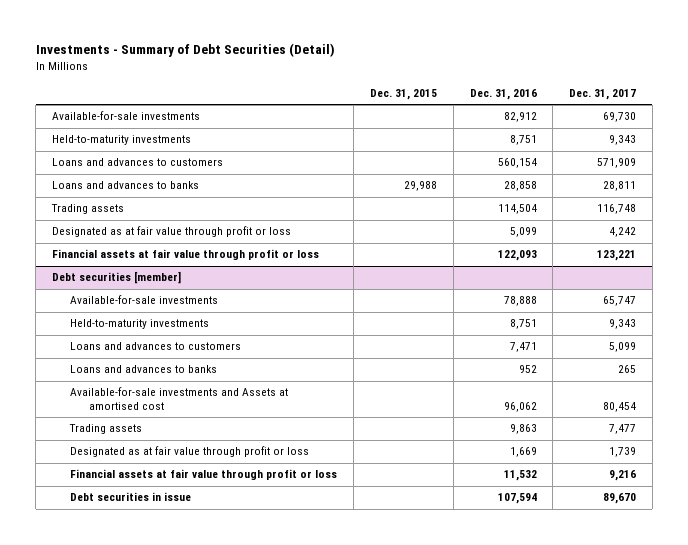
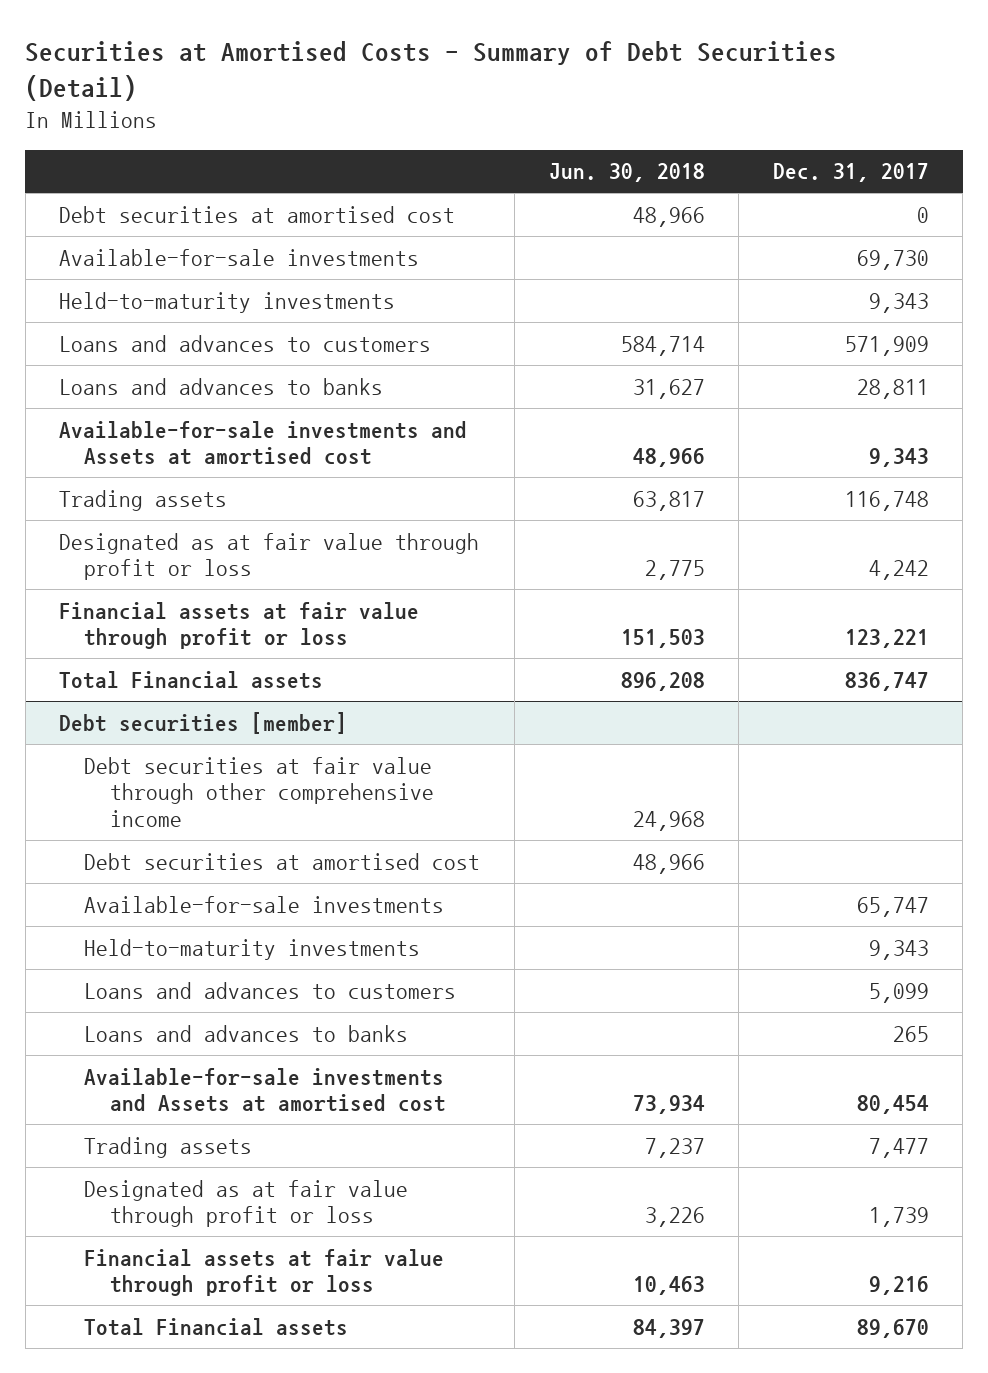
[35,43,335,58] Investments - Summary of Debt Securities (Detail) -> [25,41,838,101] Securities at Amortised Costs - Summary of Debt Securities (Detail)
[370,89,438,101] Dec. 31, 2015 -> none
[469,89,537,101] Dec. 31, 2016 -> none
none -> [548,163,705,183] Jun. 30, 2018
none -> [59,205,456,223] Debt securities at amortised cost
none -> [59,420,468,466] Available-for-sale investments and Assets at amortised cost
none -> [59,670,324,689] Total Financial assets
none -> [84,756,434,827] Debt securities at fair value through other comprehensive income
none -> [84,852,481,870] Debt securities at amortised cost
[70,492,192,502] Debt securities in issue -> [84,1317,349,1336] Total Financial assets

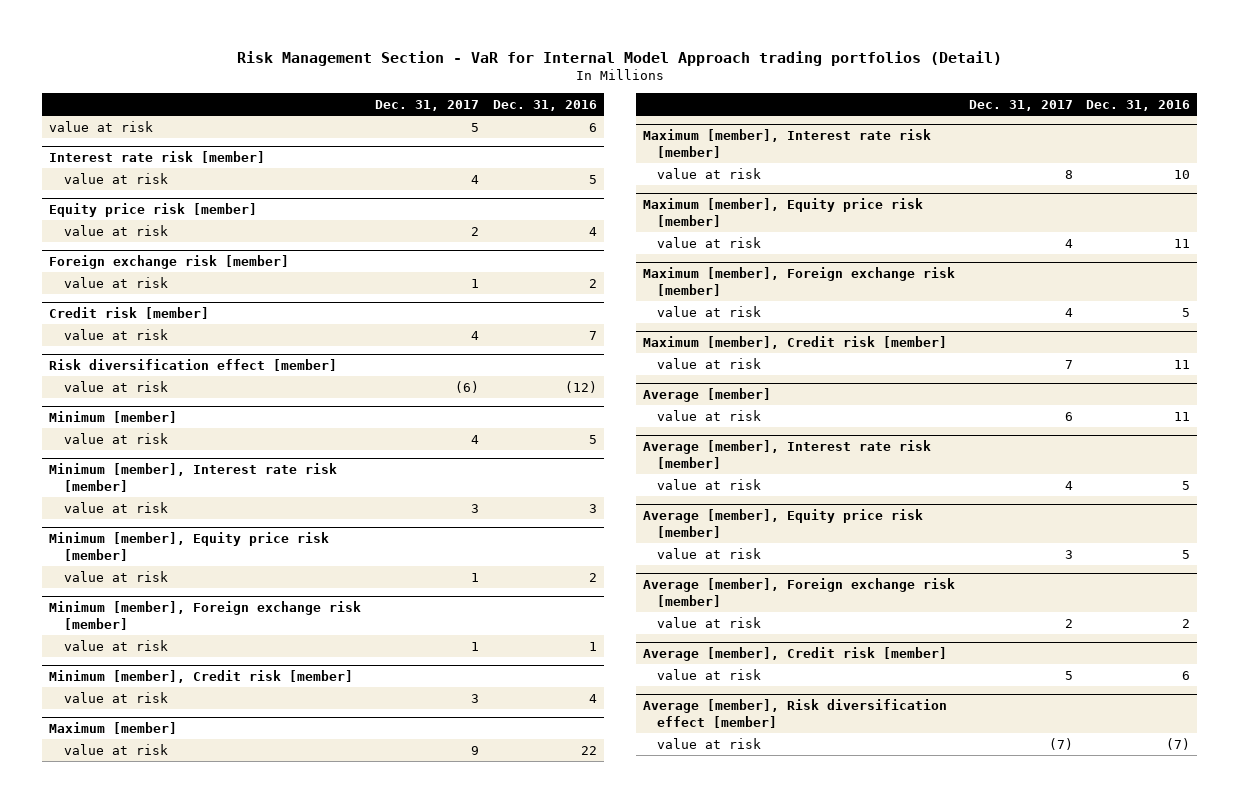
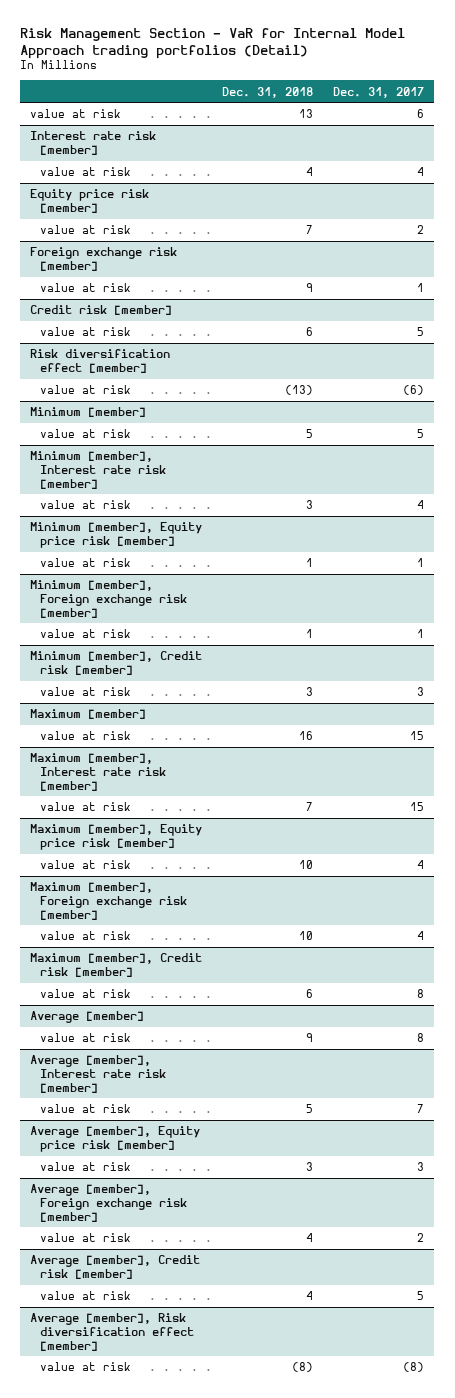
[492,99,597,111] Dec. 31, 2016 -> none
none -> [222,86,314,98] Dec. 31, 2018
[470,122,479,132] 5 -> [417,109,425,119] 6
[470,330,479,340] 4 -> [417,327,425,337] 5
[470,434,479,444] 4 -> [417,429,425,439] 5
[470,503,479,513] 3 -> [417,500,425,510] 4
[470,745,479,755] 9 -> [410,731,425,741] 15
[1064,169,1073,179] 8 -> [410,802,425,812] 15
[1064,359,1073,369] 7 -> [417,989,425,999] 8
[1064,411,1073,421] 6 -> [417,1033,425,1043] 8
[1064,480,1073,490] 4 -> [417,1104,425,1114] 7
[1048,737,1073,750] (7) -> [403,1362,425,1373] (8)

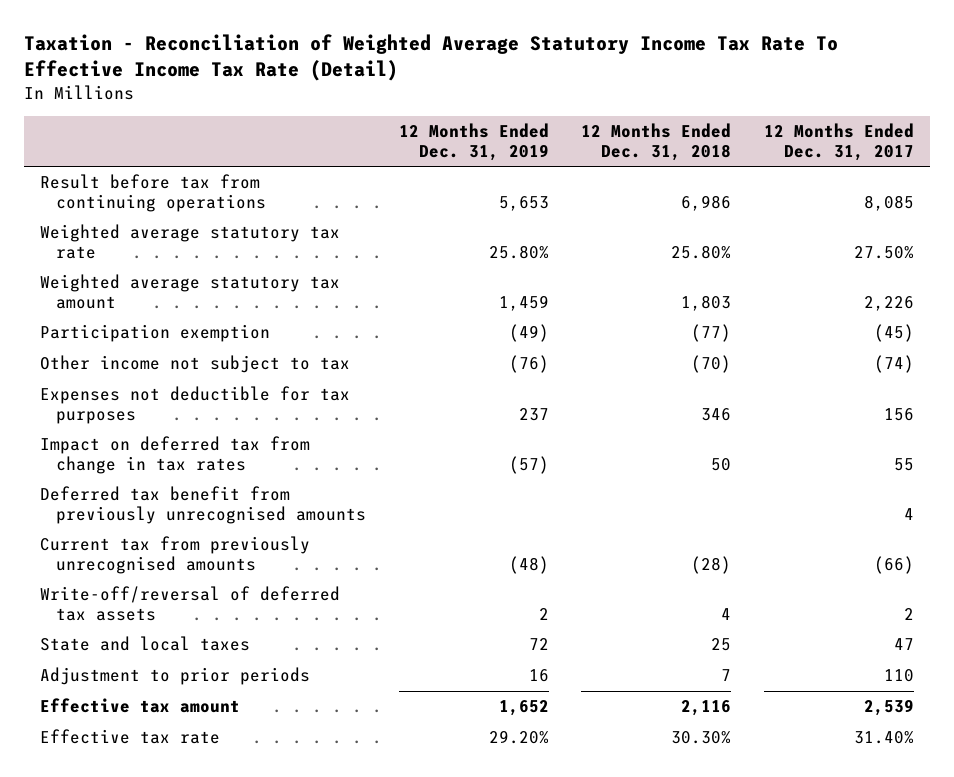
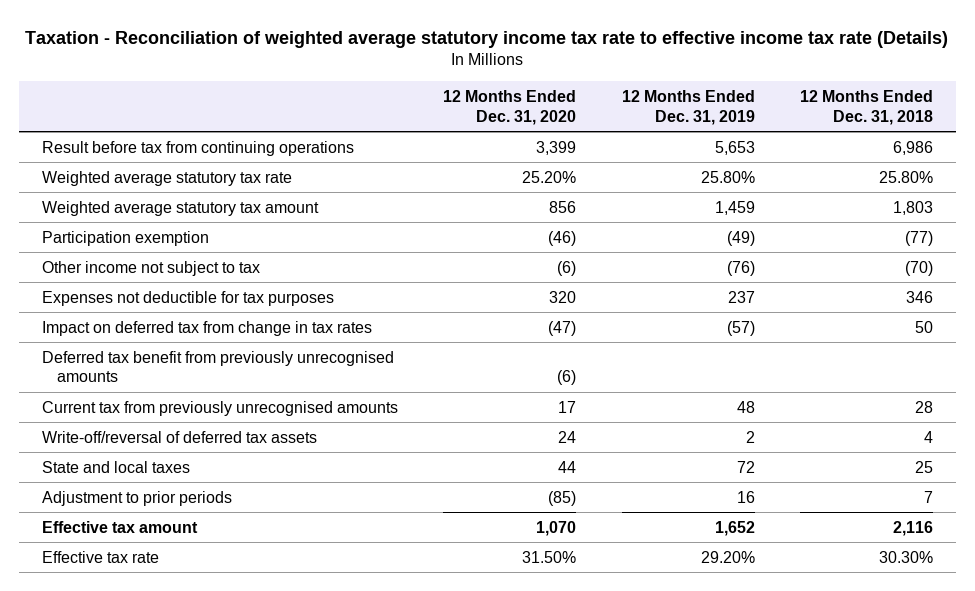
[23,33,838,81] Taxation - Reconciliation of Weighted Average Statutory Income Tax Rate To Effective Income Tax Rate (Detail) -> [25,30,949,48] Taxation - Reconciliation of weighted average statutory income tax rate to effective income tax rate (Details)
[764,122,915,161] 12 Months Ended Dec. 31, 2017 -> none
none -> [443,89,577,125] 12 Months Ended Dec. 31, 2020
[508,556,549,575] (48) -> [736,400,755,413] 48
[691,556,732,575] (28) -> [914,400,933,413] 28

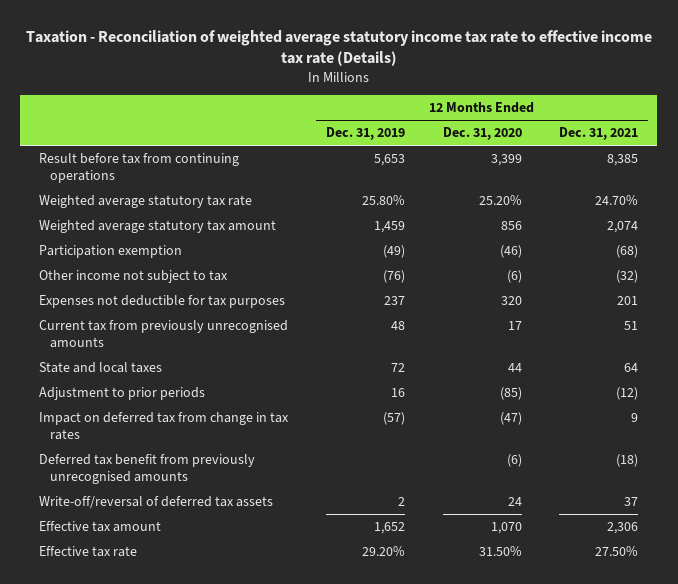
[799,89,933,125] 12 Months Ended Dec. 31, 2018 -> none
none -> [559,127,639,141] Dec. 31, 2021
[42,320,373,336] Impact on deferred tax from change in tax rates -> [39,411,290,441] Impact on deferred tax from change in tax rates
[42,350,395,383] Deferred tax benefit from previously unrecognised amounts -> [39,453,256,485] Deferred tax benefit from previously unrecognised amounts
[42,430,318,443] Write-off/reversal of deferred tax assets -> [39,495,274,509] Write-off/reversal of deferred tax assets

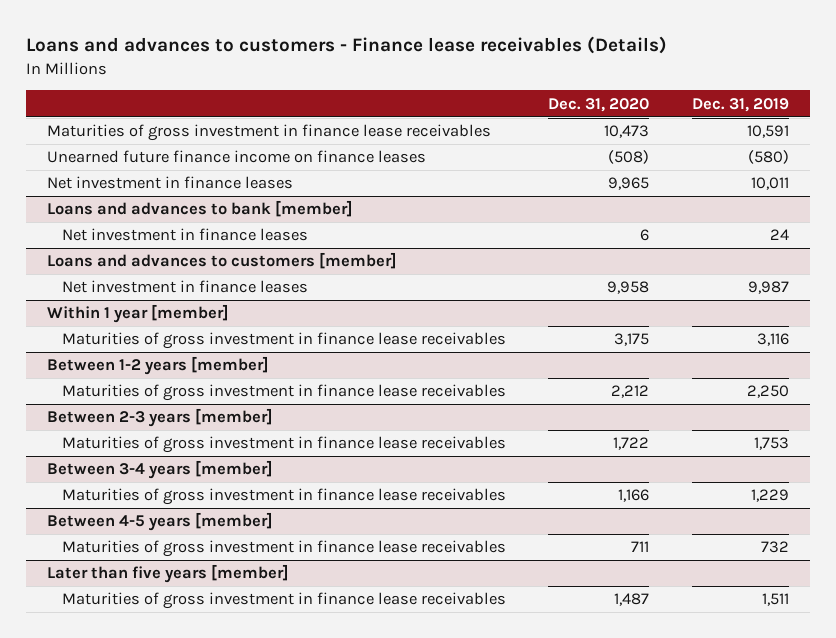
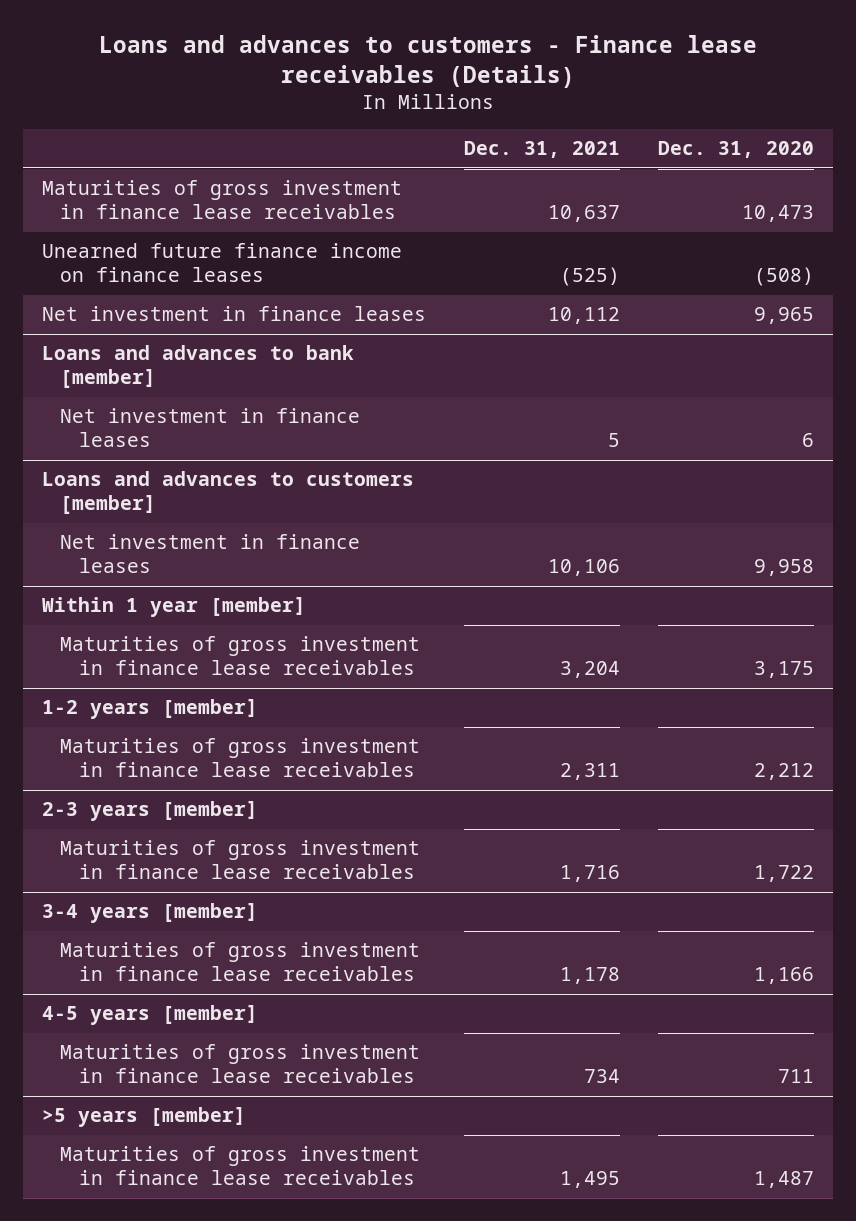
[691,97,789,112] Dec. 31, 2019 -> none
none -> [463,141,620,159] Dec. 31, 2021
[46,356,269,376] Between 1-2 years [member] -> [41,699,258,720] 1-2 years [member]
[46,408,273,428] Between 2-3 years [member] -> [41,801,258,822] 2-3 years [member]
[46,460,273,480] Between 3-4 years [member] -> [41,903,258,924] 3-4 years [member]
[46,512,273,532] Between 4-5 years [member] -> [41,1005,258,1026] 4-5 years [member]
[46,564,289,584] Later than five years [member] -> [41,1107,246,1128] >5 years [member]

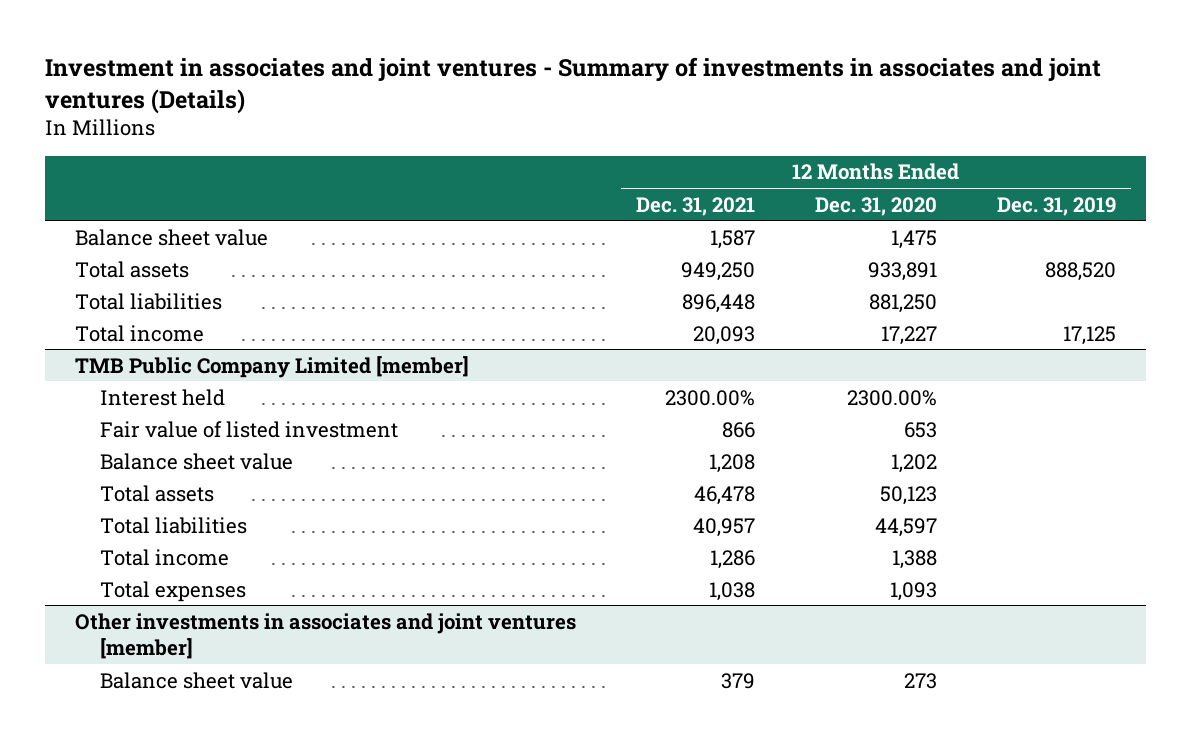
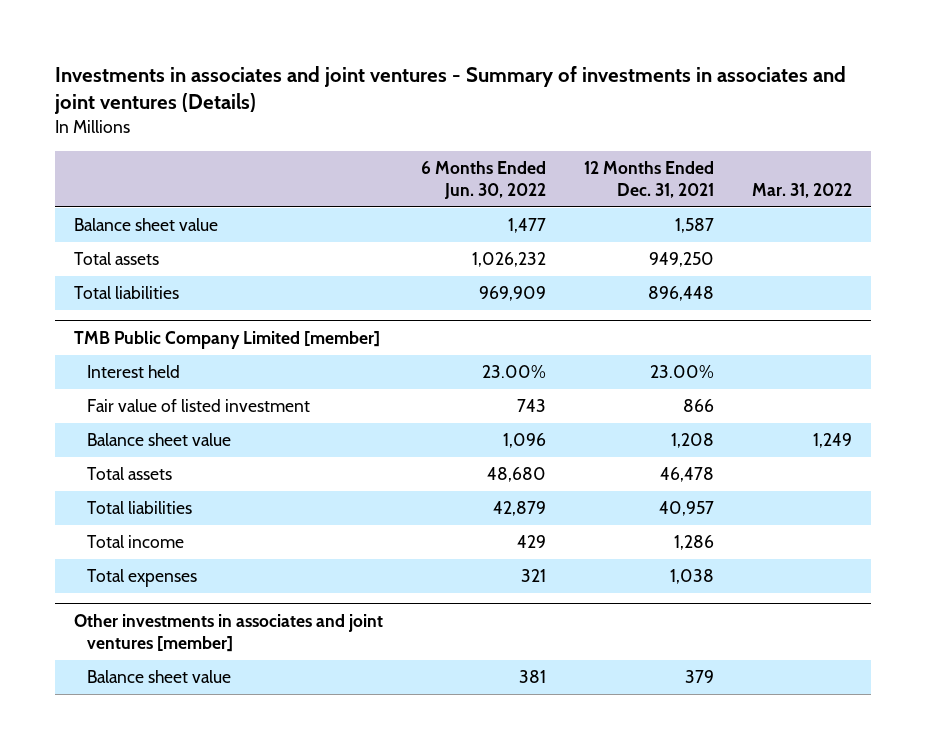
[44,57,1101,114] Investment in associates and joint ventures - Summary of investments in associates and joint ventures (Details) -> [53,65,846,115] Investments in associates and joint ventures - Summary of investments in associates and joint ventures (Details)
[814,196,937,216] Dec. 31, 2020 -> none
[996,196,1116,216] Dec. 31, 2019 -> none
none -> [420,161,546,199] 6 Months Ended Jun. 30, 2022
none -> [751,182,852,198] Mar. 31, 2022
[74,324,204,342] Total income -> none
[664,389,755,406] 2300.00% -> [649,365,714,379] 23.00%

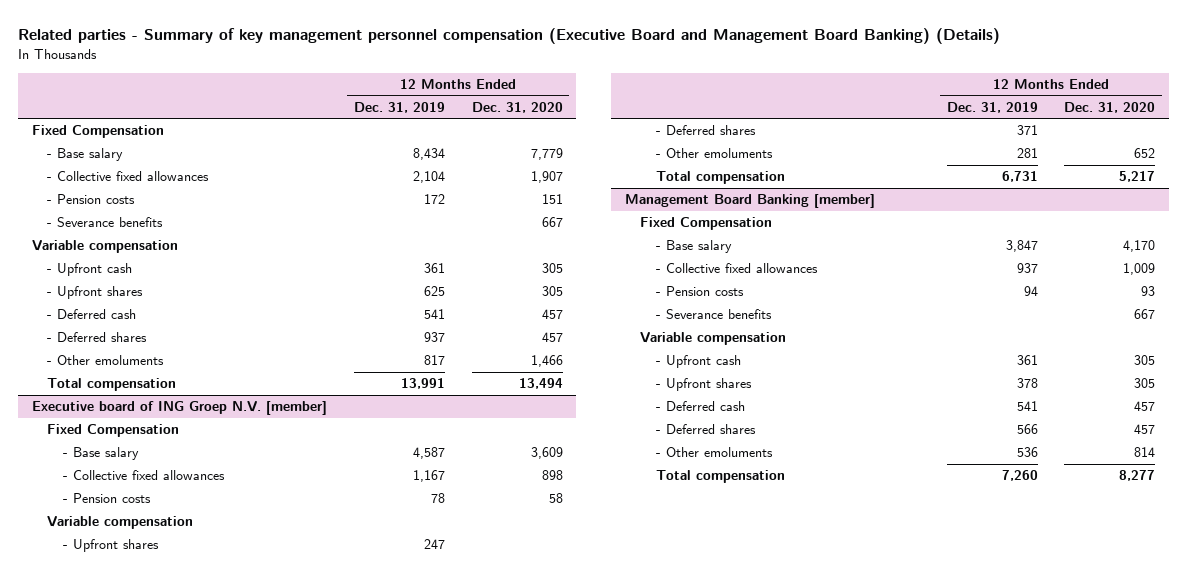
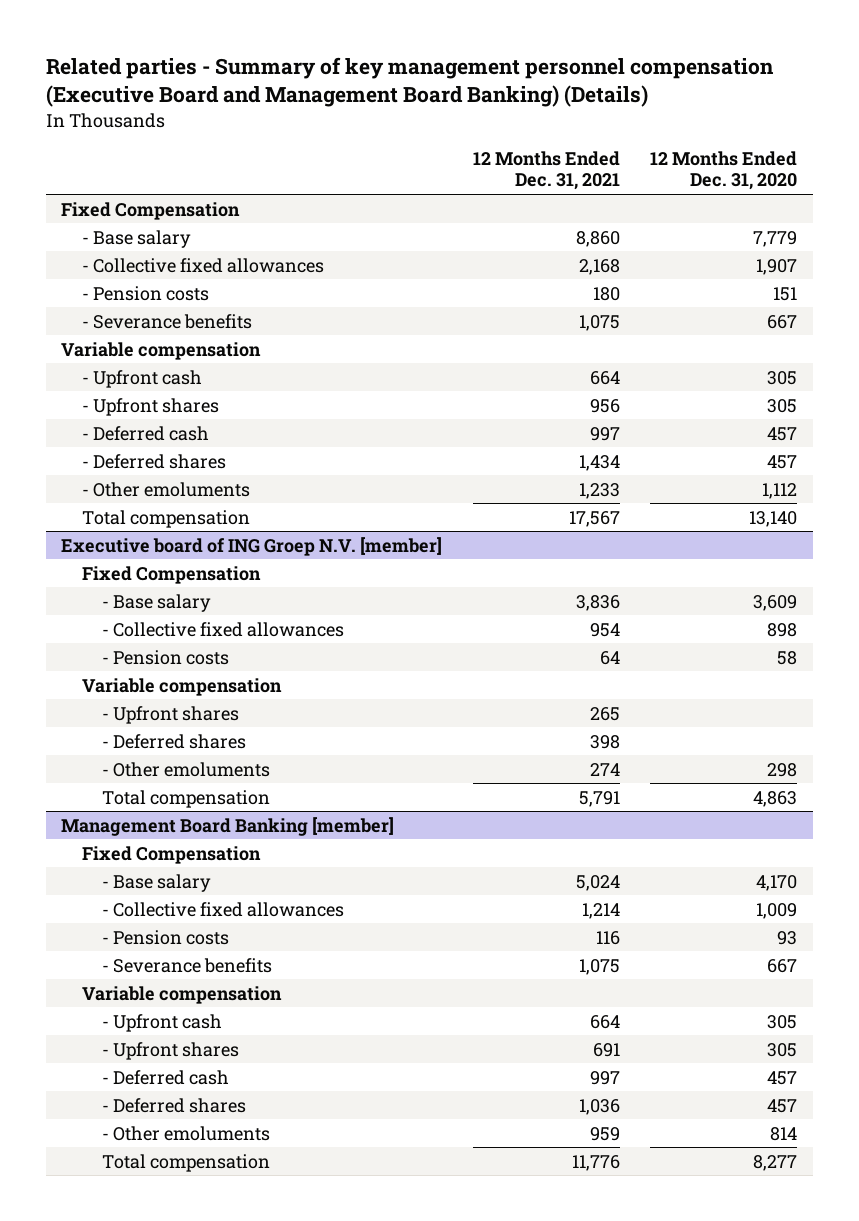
[353,102,445,114] Dec. 31, 2019 -> none
none -> [472,151,620,191] 12 Months Ended Dec. 31, 2021
[530,355,563,368] 1,466 -> [762,482,798,499] 1,112
[518,378,563,390] 13,494 -> [749,510,798,527] 13,140
[1134,148,1156,159] 652 -> [767,762,798,777] 298
[1119,171,1156,183] 5,217 -> [753,790,798,807] 4,863

